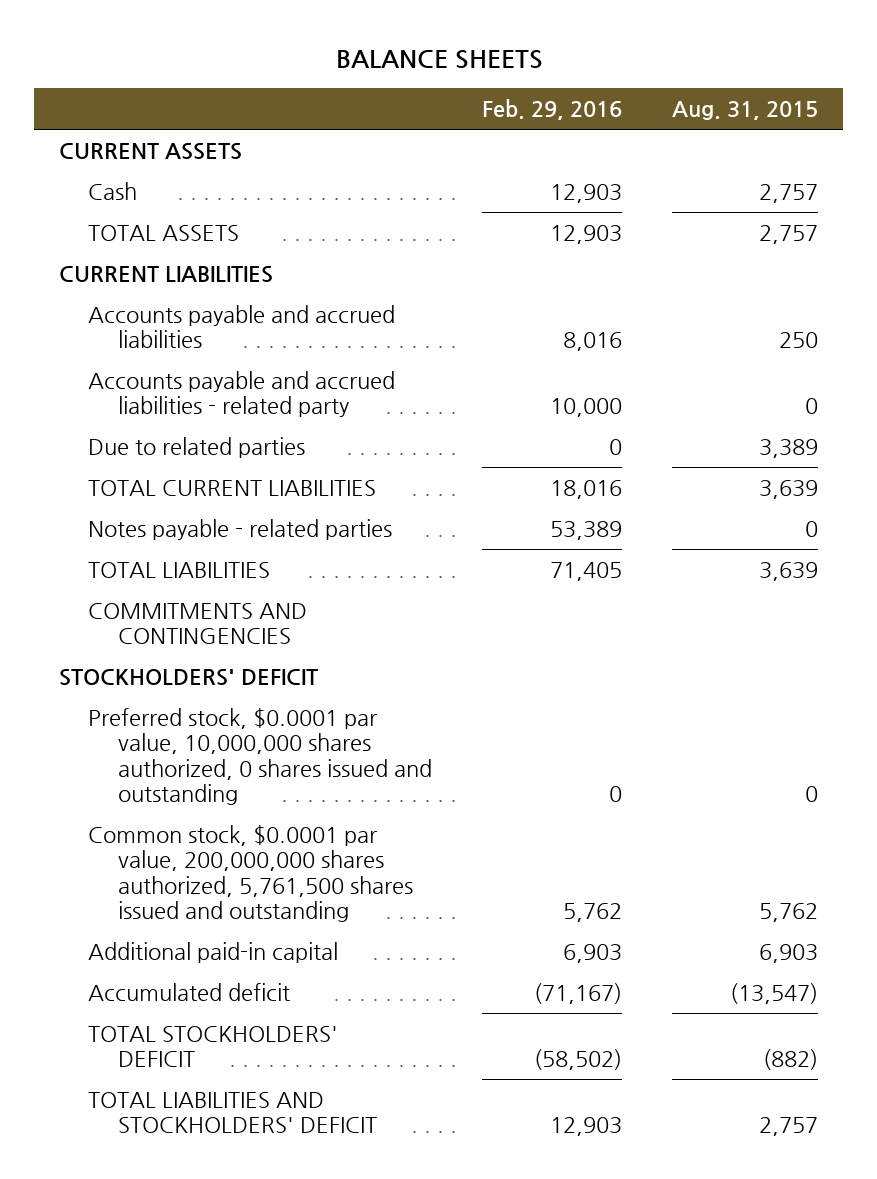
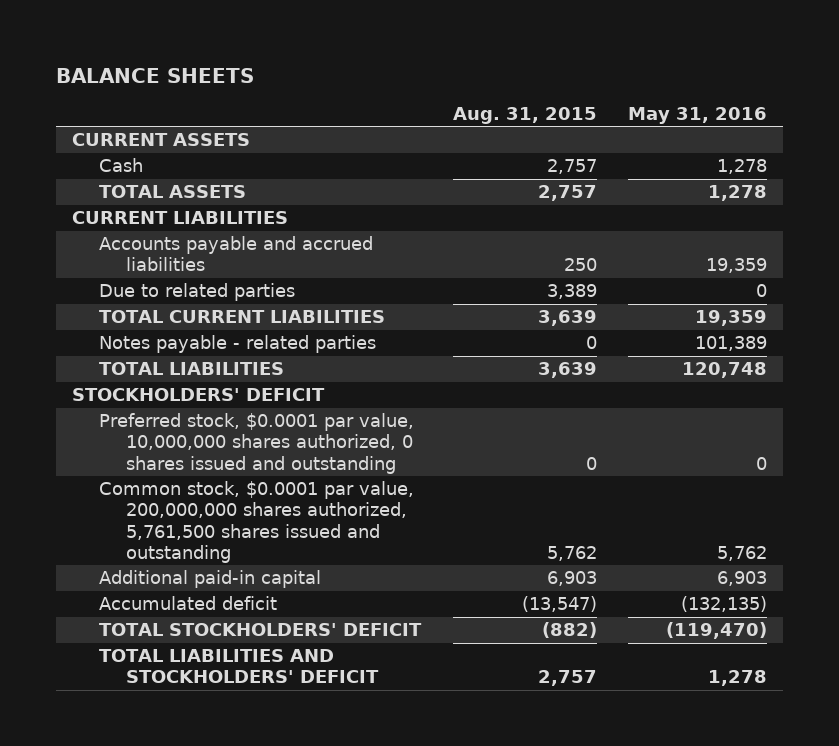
[482,99,623,121] Feb. 29, 2016 -> none
none -> [627,106,767,124] May 31, 2016
[88,370,396,418] Accounts payable and accrued liabilities - related party -> none
[88,602,308,645] COMMITMENTS AND CONTINGENCIES -> none

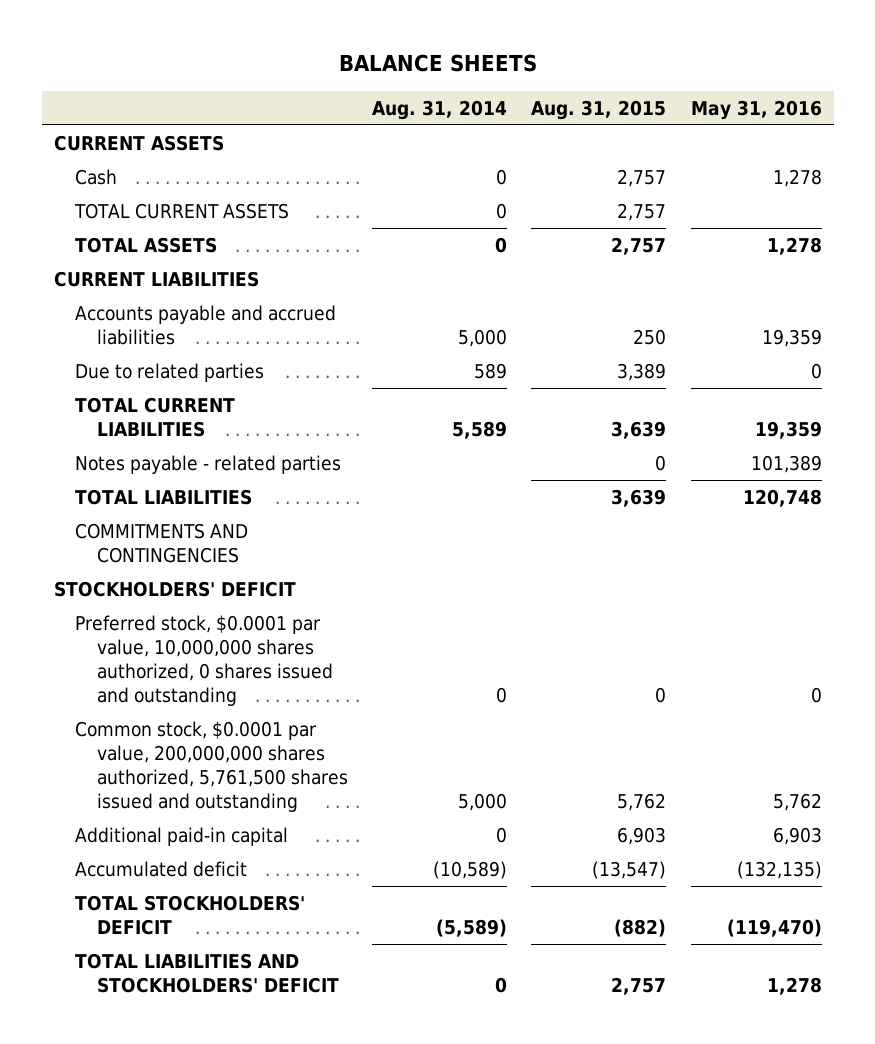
none -> [372,99,508,120] Aug. 31, 2014
none -> [74,203,290,220] TOTAL CURRENT ASSETS
none -> [75,523,249,564] COMMITMENTS AND CONTINGENCIES

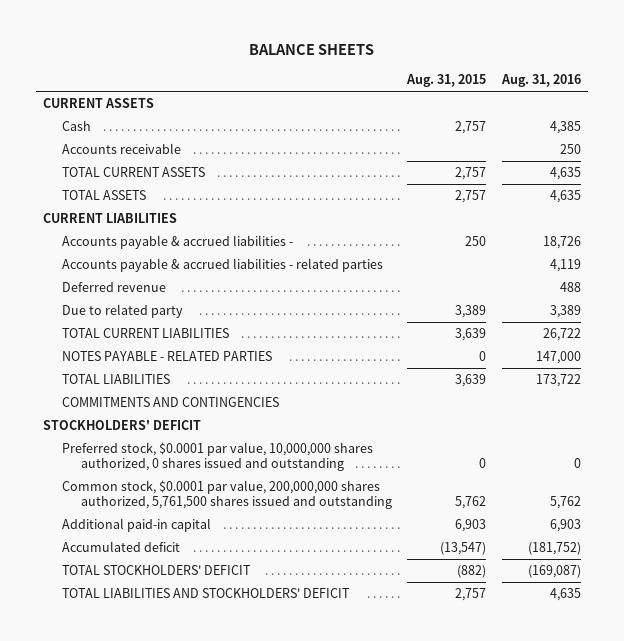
[372,99,508,120] Aug. 31, 2014 -> none
[690,99,822,120] May 31, 2016 -> none
none -> [500,74,581,88] Aug. 31, 2016
none -> [62,143,182,155] Accounts receivable
[75,305,337,346] Accounts payable and accrued liabilities -> [62,235,294,250] Accounts payable & accrued liabilities -
none -> [62,258,384,273] Accounts payable & accrued liabilities - related parties
none -> [62,282,167,293] Deferred revenue
[75,363,265,383] Due to related parties -> [62,304,184,319] Due to related party
[75,455,342,475] Notes payable - related parties -> [62,351,273,362] NOTES PAYABLE - RELATED PARTIES

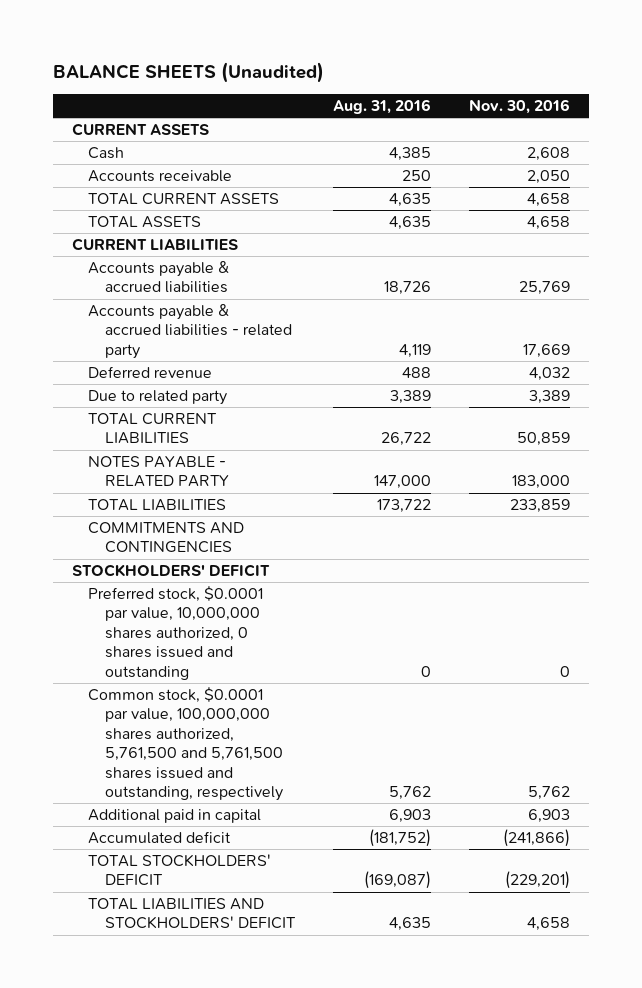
[248,44,374,56] BALANCE SHEETS -> [52,61,324,83] BALANCE SHEETS (Unaudited)
[406,74,487,88] Aug. 31, 2015 -> none
none -> [468,99,570,115] Nov. 30, 2016
[62,235,294,250] Accounts payable & accrued liabilities - -> [88,261,230,294] Accounts payable & accrued liabilities
[62,258,384,273] Accounts payable & accrued liabilities - related parties -> [88,304,292,359] Accounts payable & accrued liabilities - related party
[62,351,273,362] NOTES PAYABLE - RELATED PARTIES -> [88,456,229,488] NOTES PAYABLE - RELATED PARTY
[62,480,393,510] Common stock, $0.0001 par value, 200,000,000 shares authorized, 5,761,500 shares issued and outstanding -> [88,687,283,801] Common stock, $0.0001 par value, 100,000,000 shares authorized, 5,761,500 and 5,761,500 shares issued and outstanding, respectively
[62,518,212,533] Additional paid-in capital -> [88,809,262,824] Additional paid in capital

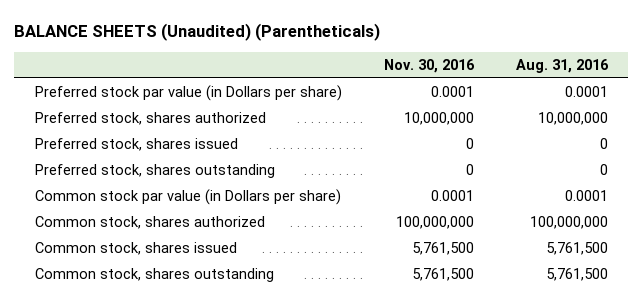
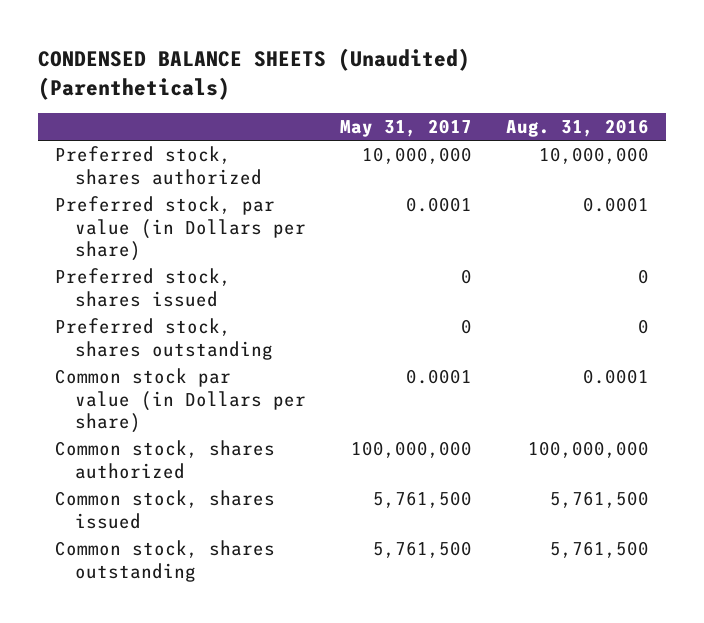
[14,22,381,41] BALANCE SHEETS (Unaudited) (Parentheticals) -> [37,48,470,100] CONDENSED BALANCE SHEETS (Unaudited) (Parentheticals)
[383,58,475,73] Nov. 30, 2016 -> none
none -> [339,118,472,137] May 31, 2017
[35,85,343,102] Preferred stock par value (in Dollars per share) -> none
none -> [54,196,307,261] Preferred stock, par value (in Dollars per share)

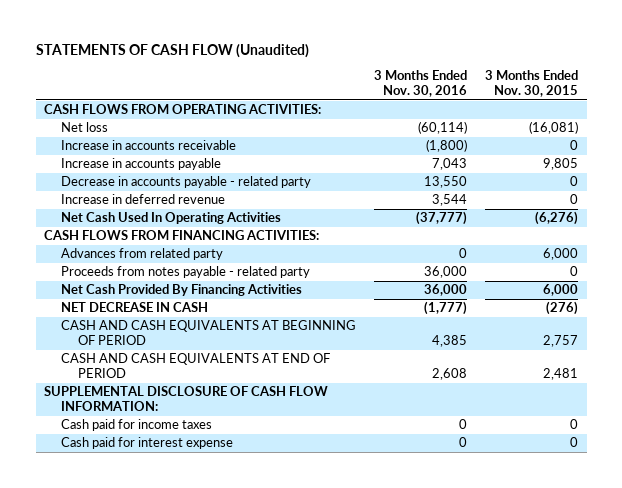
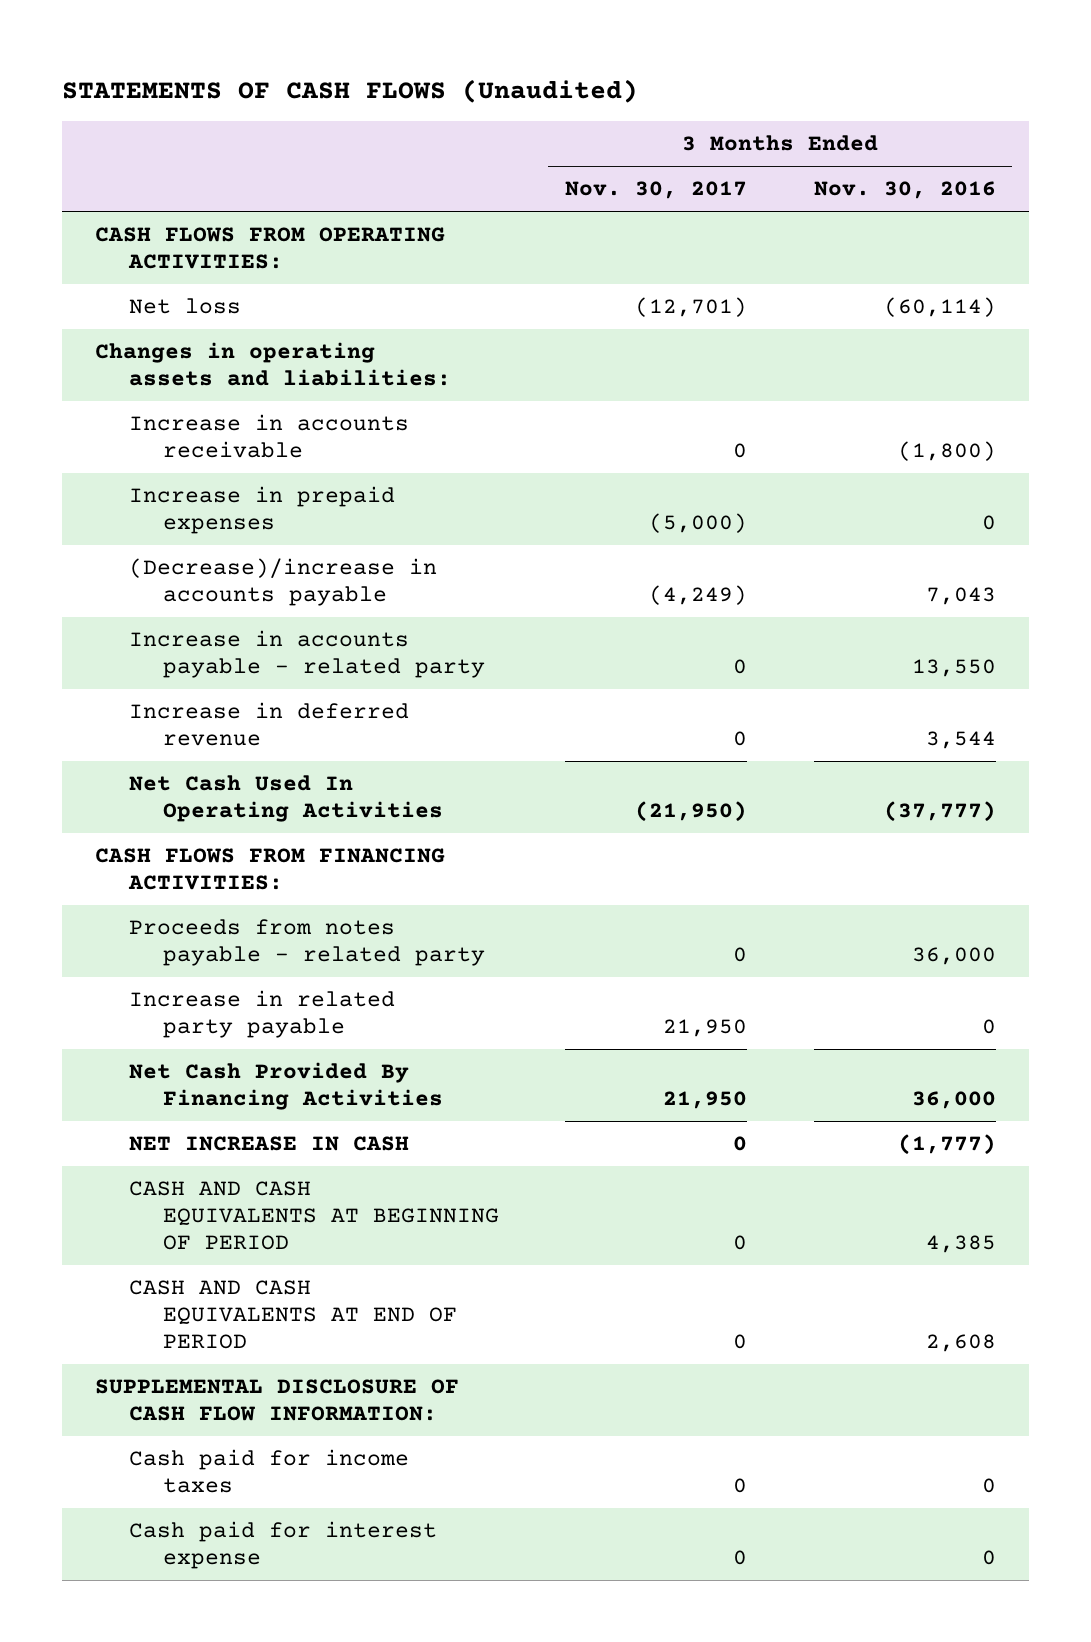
[35,43,309,58] STATEMENTS OF CASH FLOW (Unaudited) -> [61,78,638,103] STATEMENTS OF CASH FLOWS (Unaudited)
[484,70,578,98] 3 Months Ended Nov. 30, 2015 -> none
none -> [565,181,748,200] Nov. 30, 2017
none -> [95,342,451,387] Changes in operating assets and liabilities:
none -> [128,486,395,535] Increase in prepaid expenses
[61,158,222,171] Increase in accounts payable -> [128,558,437,607] (Decrease)/increase in accounts payable
[61,176,312,189] Decrease in accounts payable - related party -> [128,630,485,679] Increase in accounts payable - related party
[61,248,224,261] Advances from related party -> none
none -> [128,990,395,1039] Increase in related party payable
[61,302,209,313] NET DECREASE IN CASH -> [128,1136,409,1152] NET INCREASE IN CASH

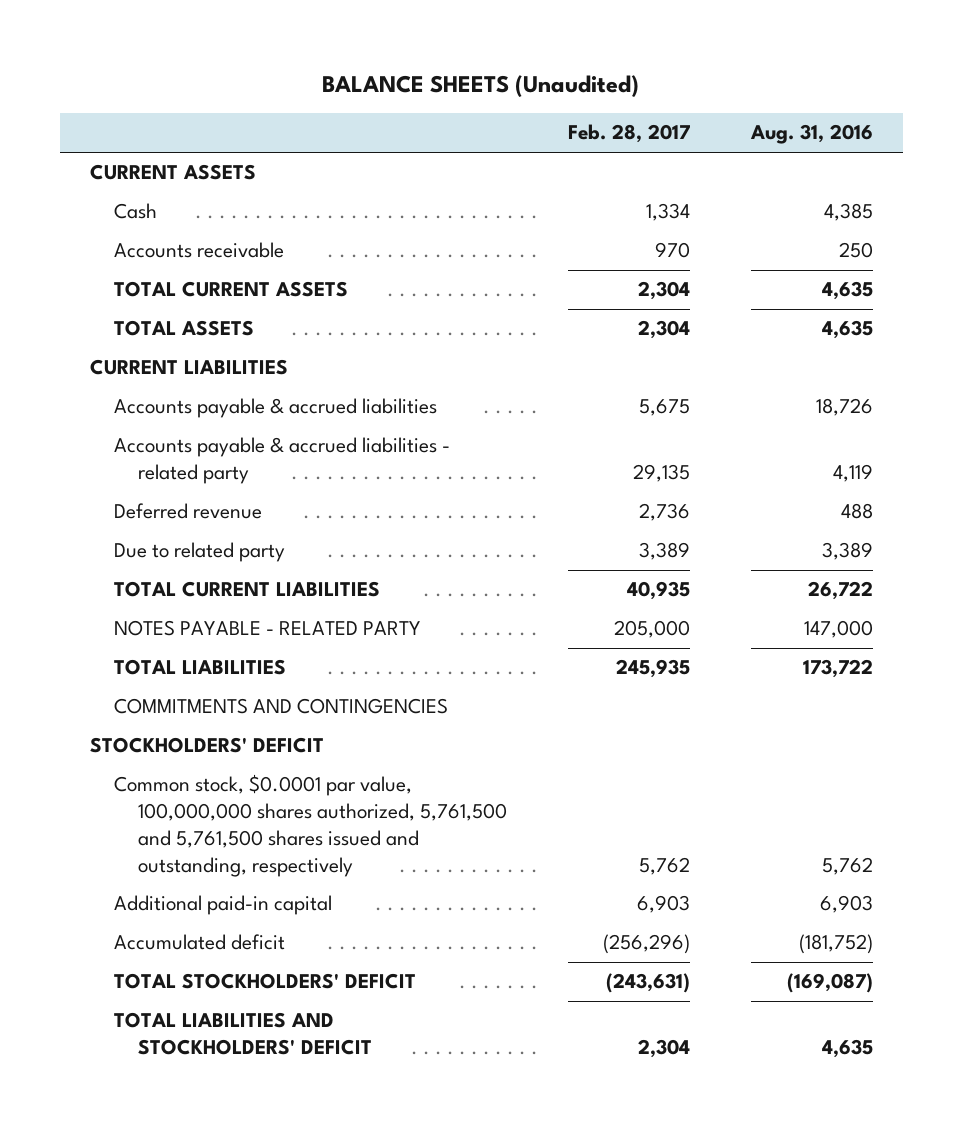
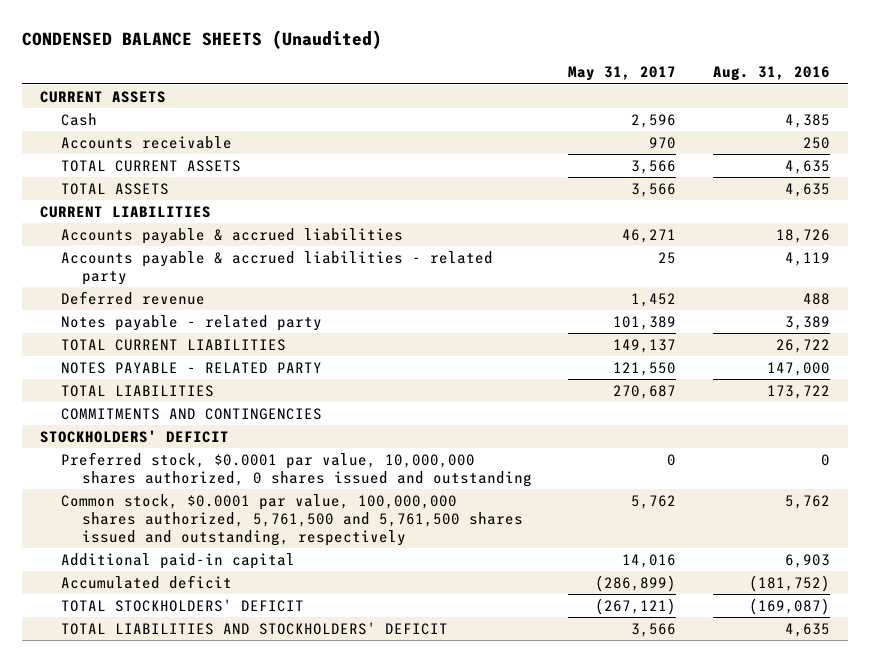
[322,75,640,98] BALANCE SHEETS (Unaudited) -> [21,30,382,50] CONDENSED BALANCE SHEETS (Unaudited)
[568,124,691,144] Feb. 28, 2017 -> none
none -> [568,66,677,82] May 31, 2017
[114,542,286,563] Due to related party -> [61,314,323,331] Notes payable - related party
none -> [61,451,533,487] Preferred stock, $0.0001 par value, 10,000,000 shares authorized, 0 shares issued and outstanding

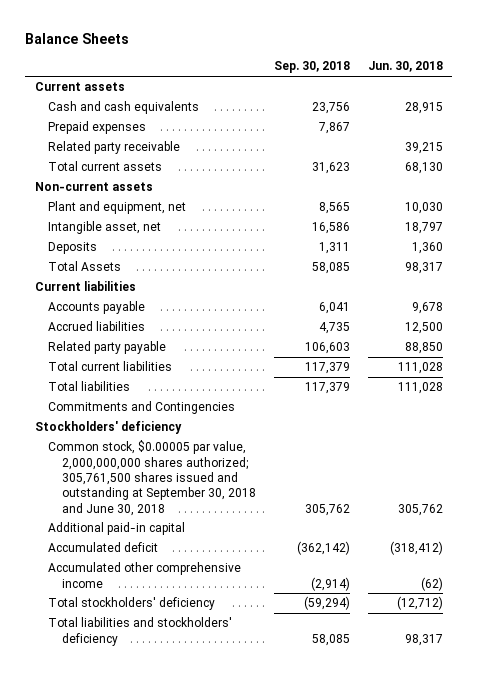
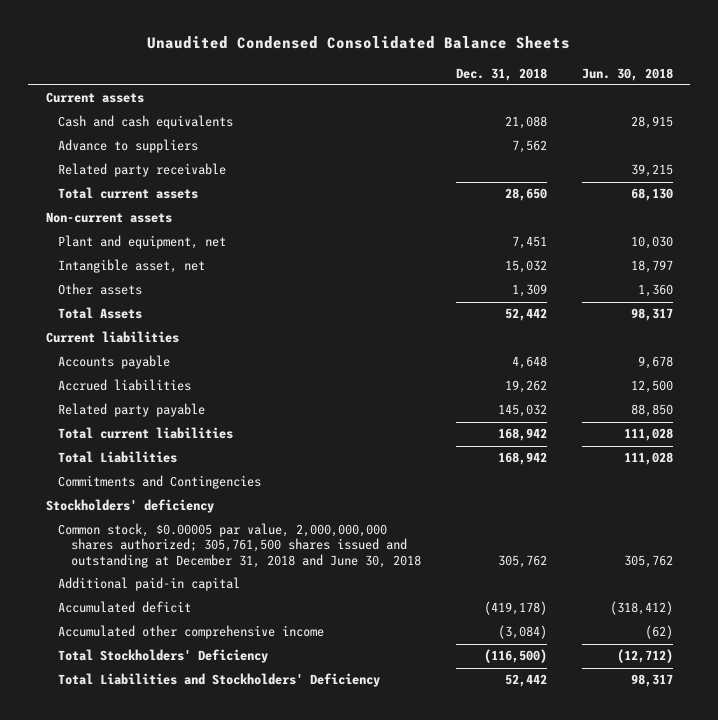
[25,33,130,45] Balance Sheets -> [147,36,571,50] Unaudited Condensed Consolidated Balance Sheets
[274,61,351,74] Sep. 30, 2018 -> none
none -> [455,67,547,81] Dec. 31, 2018
[48,121,147,135] Prepaid expenses -> none
none -> [58,139,199,154] Advance to suppliers
[48,242,98,255] Deposits -> [58,283,143,296] Other assets
[48,381,131,392] Total liabilities -> [58,451,178,464] Total Liabilities
[48,440,256,516] Common stock, $0.00005 par value, 2,000,000,000 shares authorized; 305,761,500 shares issued and outstanding at September 30, 2018 and June 30, 2018 -> [58,523,421,568] Common stock, $0.00005 par value, 2,000,000,000 shares authorized; 305,761,500 shares issued and outstanding at December 31, 2018 and June 30, 2018
[48,597,216,611] Total stockholders' deficiency -> [58,649,269,664] Total Stockholders' Deficiency
[48,617,233,646] Total liabilities and stockholders' deficiency -> [58,673,381,688] Total Liabilities and Stockholders' Deficiency

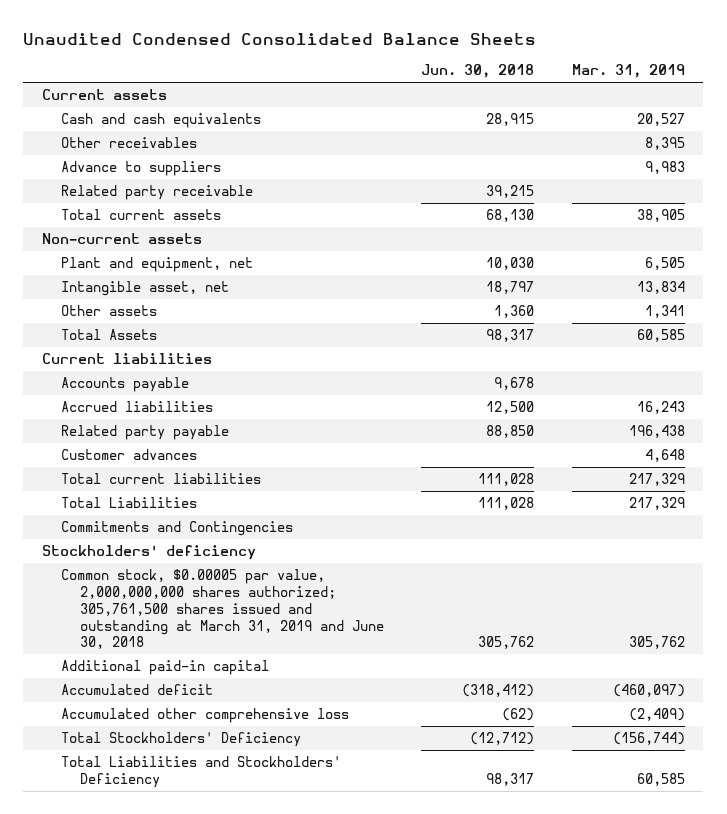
[455,67,547,81] Dec. 31, 2018 -> none
none -> [571,64,685,79] Mar. 31, 2019
none -> [61,137,198,149] Other receivables
none -> [61,449,198,461] Customer advances
[58,523,421,568] Common stock, $0.00005 par value, 2,000,000,000 shares authorized; 305,761,500 shares issued and outstanding at December 31, 2018 and June 30, 2018 -> [61,569,385,650] Common stock, $0.00005 par value, 2,000,000,000 shares authorized; 305,761,500 shares issued and outstanding at March 31, 2019 and June 30, 2018
[58,625,325,640] Accumulated other comprehensive income -> [61,708,350,724] Accumulated other comprehensive loss

